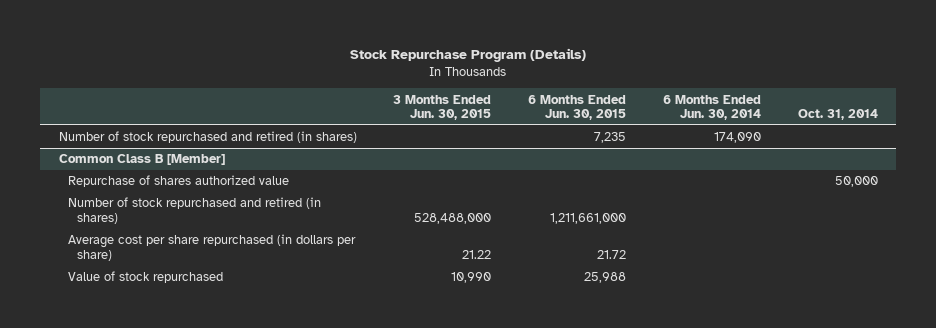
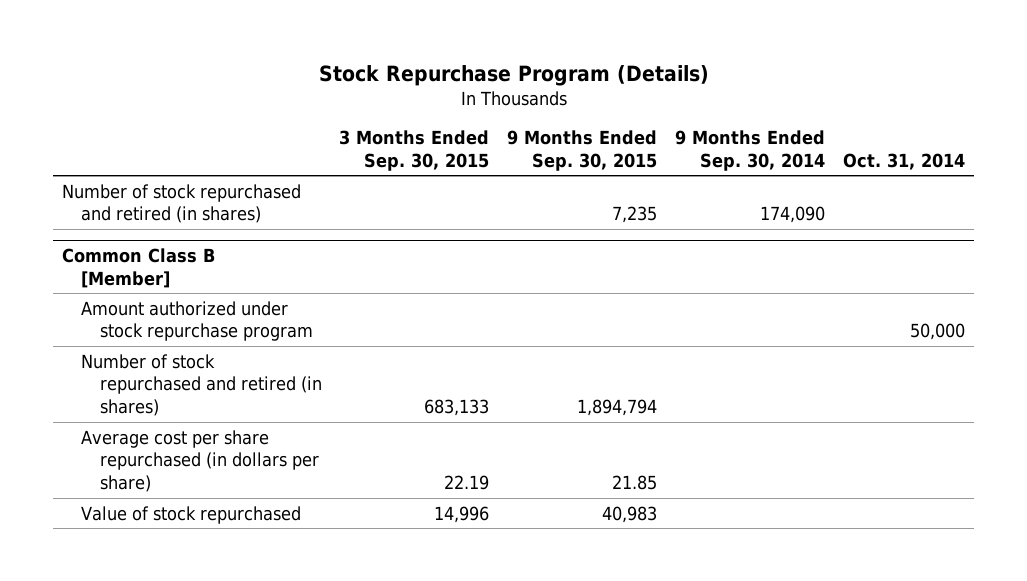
[393,94,492,120] 3 Months Ended Jun. 30, 2015 -> none
[528,94,627,120] 6 Months Ended Jun. 30, 2015 -> none
[662,94,761,120] 6 Months Ended Jun. 30, 2014 -> none
none -> [339,129,490,171] 3 Months Ended Sep. 30, 2015
none -> [507,129,658,171] 9 Months Ended Sep. 30, 2015
none -> [675,129,826,171] 9 Months Ended Sep. 30, 2014
[67,175,289,188] Repurchase of shares authorized value -> [80,300,313,342] Amount authorized under stock repurchase program

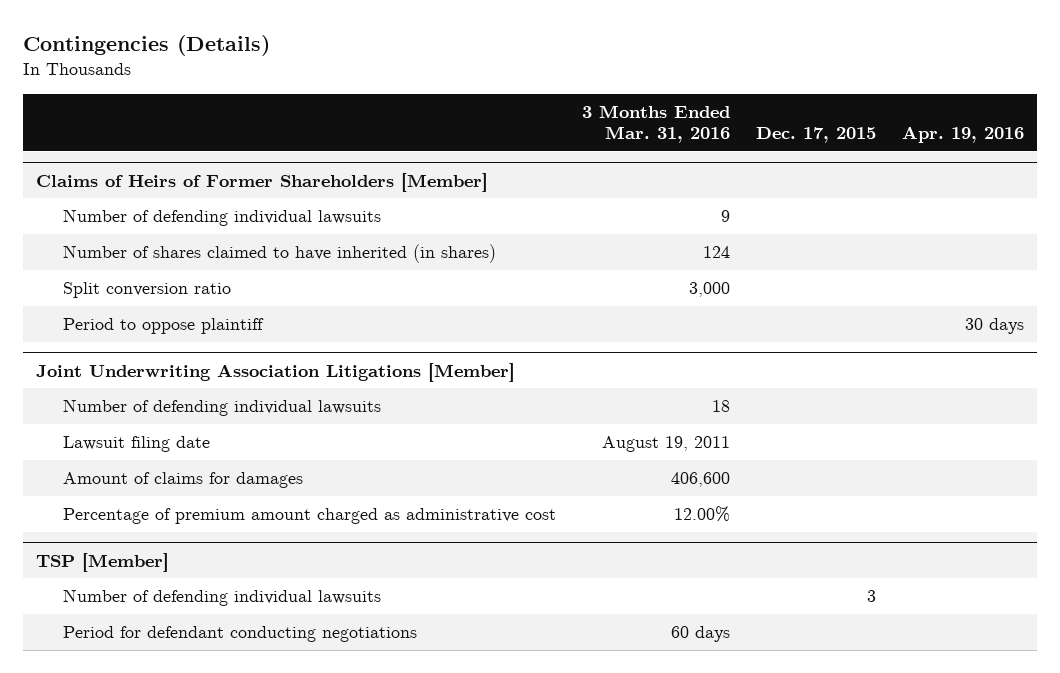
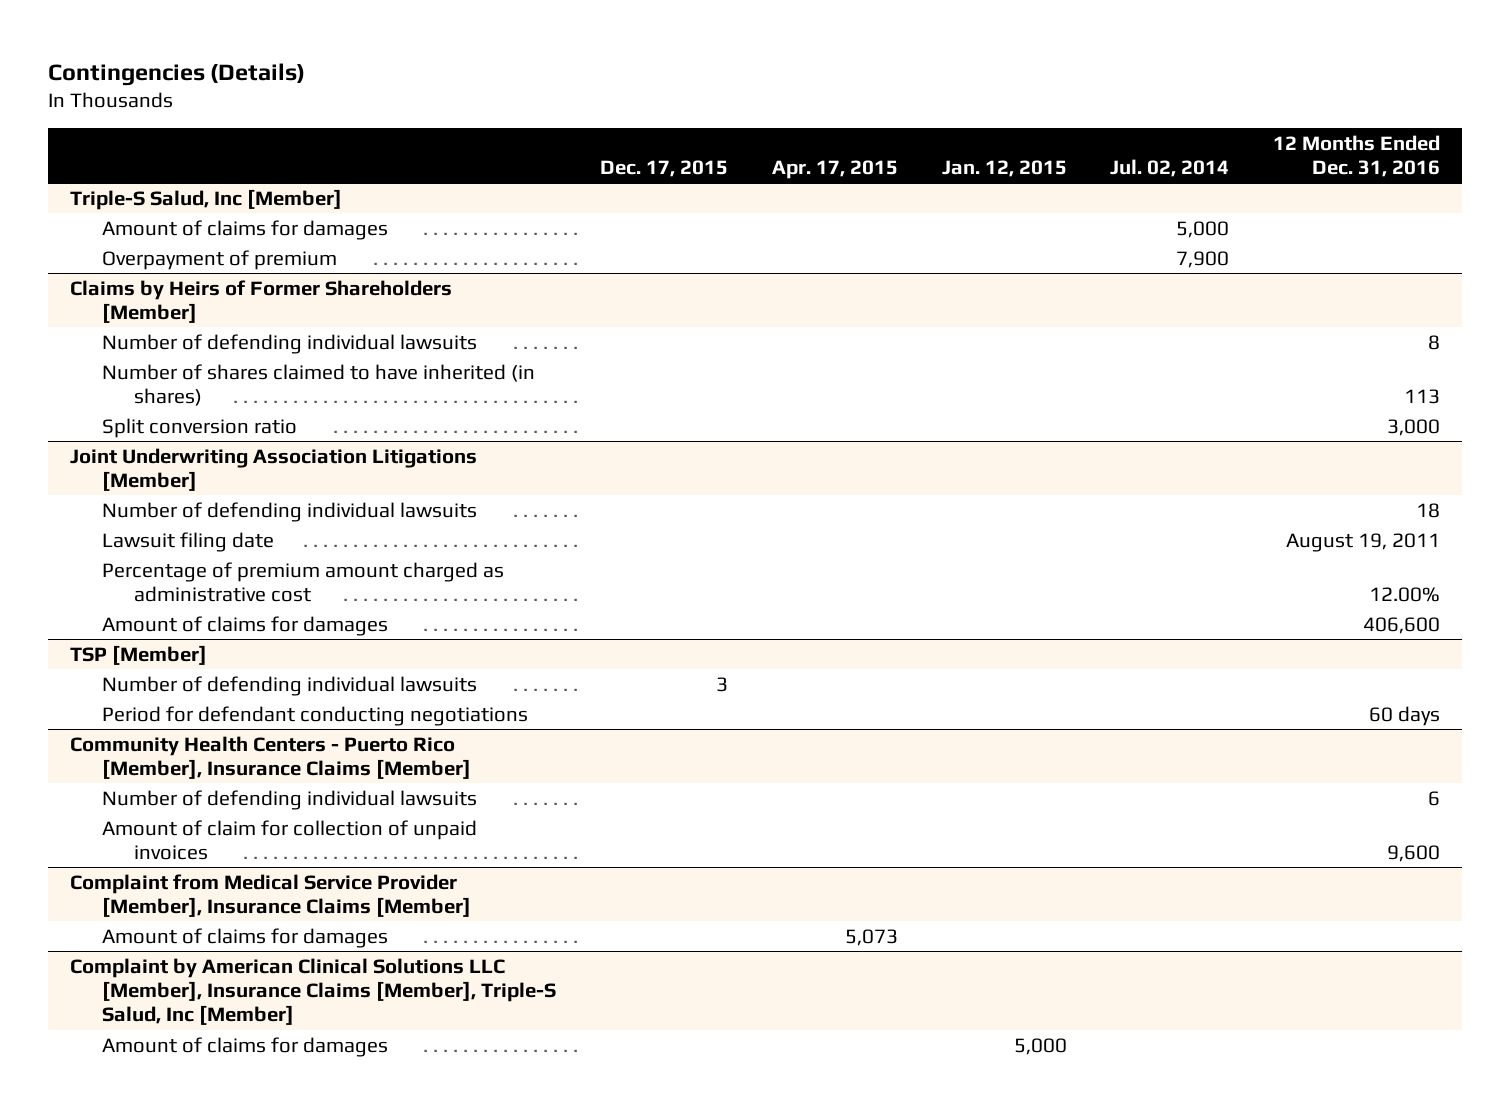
[582,104,731,144] 3 Months Ended Mar. 31, 2016 -> none
[901,126,1024,144] Apr. 19, 2016 -> none
none -> [771,159,898,179] Apr. 17, 2015
none -> [941,159,1067,177] Jan. 12, 2015
none -> [1110,158,1230,177] Jul. 02, 2014
none -> [1273,134,1441,177] 12 Months Ended Dec. 31, 2016
none -> [69,188,342,210] Triple-S Salud, Inc [Member]
none -> [101,219,388,240] Amount of claims for damages
none -> [101,249,337,270] Overpayment of premium
[35,172,488,192] Claims of Heirs of Former Shareholders [Member] -> [69,279,452,324] Claims by Heirs of Former Shareholders [Member]
[63,318,265,335] Period to oppose plaintiff -> none
[63,472,304,489] Amount of claims for damages -> [101,615,388,636] Amount of claims for damages
none -> [69,735,471,780] Community Health Centers - Puerto Rico [Member], Insurance Claims [Member]
none -> [101,789,477,810] Number of defending individual lawsuits
none -> [101,819,477,861] Amount of claim for collection of unpaid invoices
none -> [69,873,471,918] Complaint from Medical Service Provider [Member], Insurance Claims [Member]
none -> [101,927,388,948] Amount of claims for damages
none -> [69,957,556,1026] Complaint by American Clinical Solutions LLC [Member], Insurance Claims [Member], Triple-S Salud, Inc [Member]
none -> [101,1036,388,1057] Amount of claims for damages

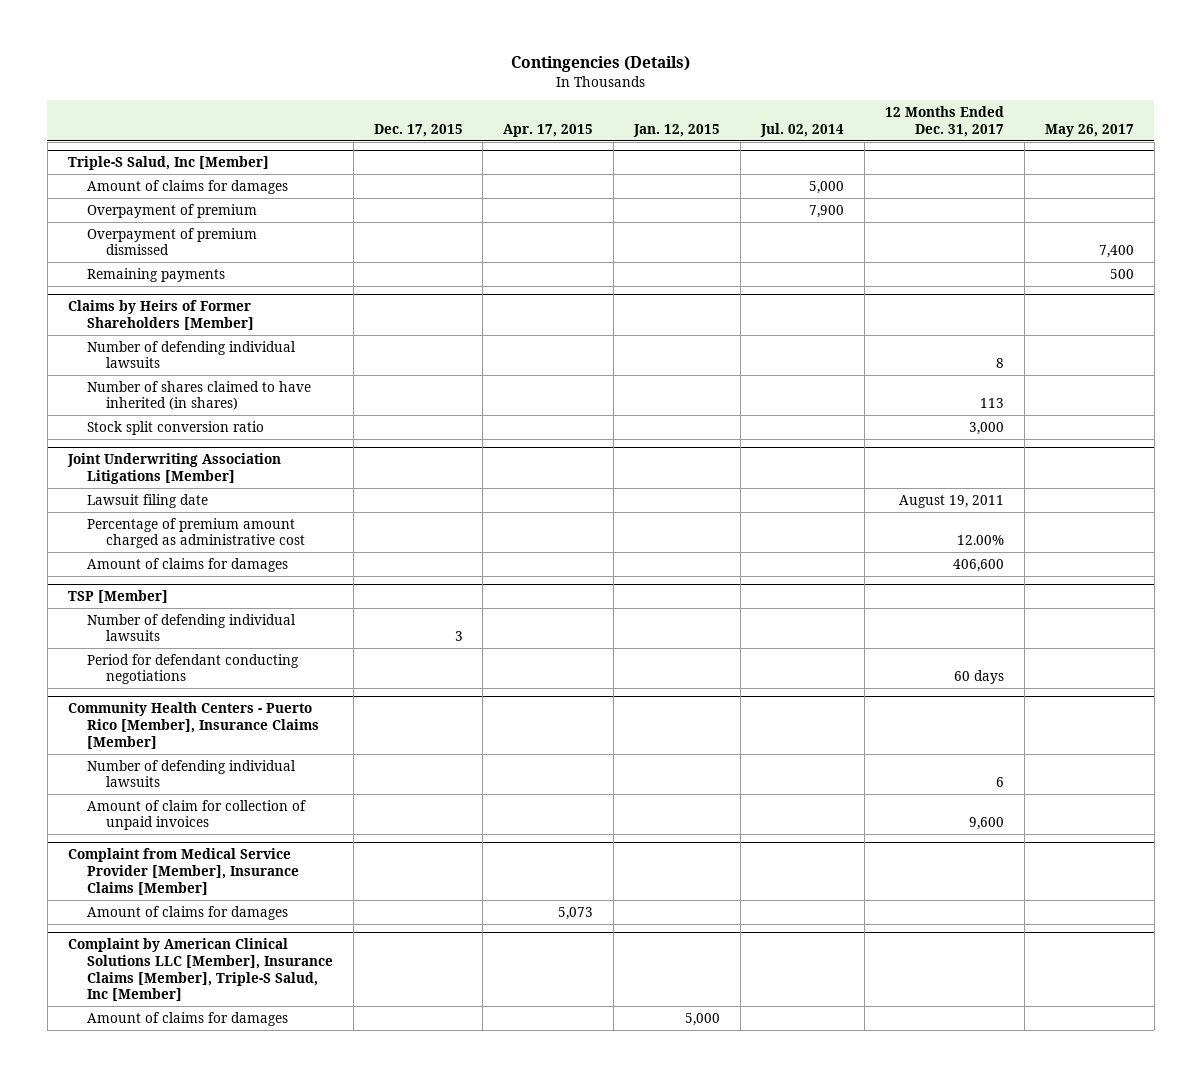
[1273,134,1441,177] 12 Months Ended Dec. 31, 2016 -> none
none -> [884,105,1004,137] 12 Months Ended Dec. 31, 2017
none -> [1044,123,1134,137] May 26, 2017
none -> [86,227,257,256] Overpayment of premium dismissed
none -> [86,267,225,282] Remaining payments
[101,417,297,438] Split conversion ratio -> [86,420,264,435] Stock split conversion ratio
[101,501,477,522] Number of defending individual lawsuits -> none

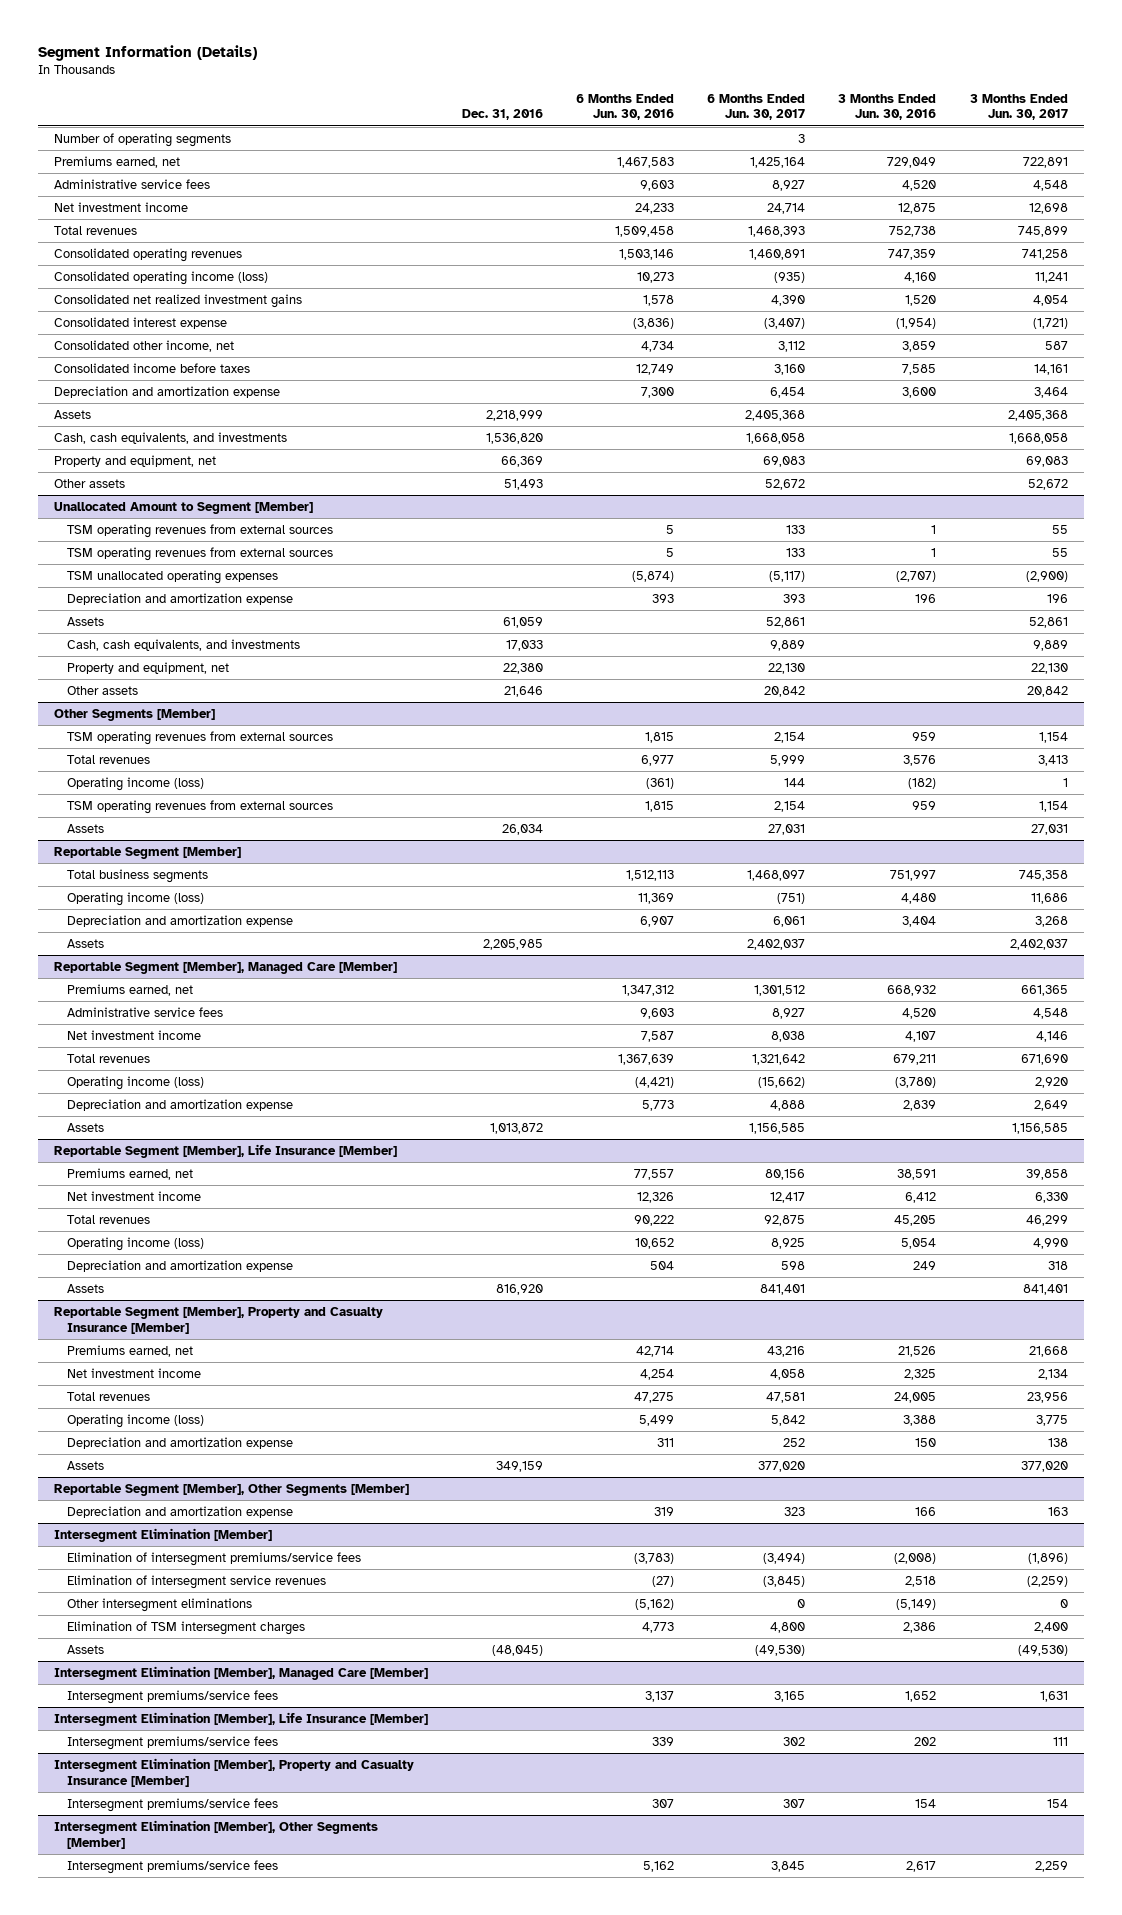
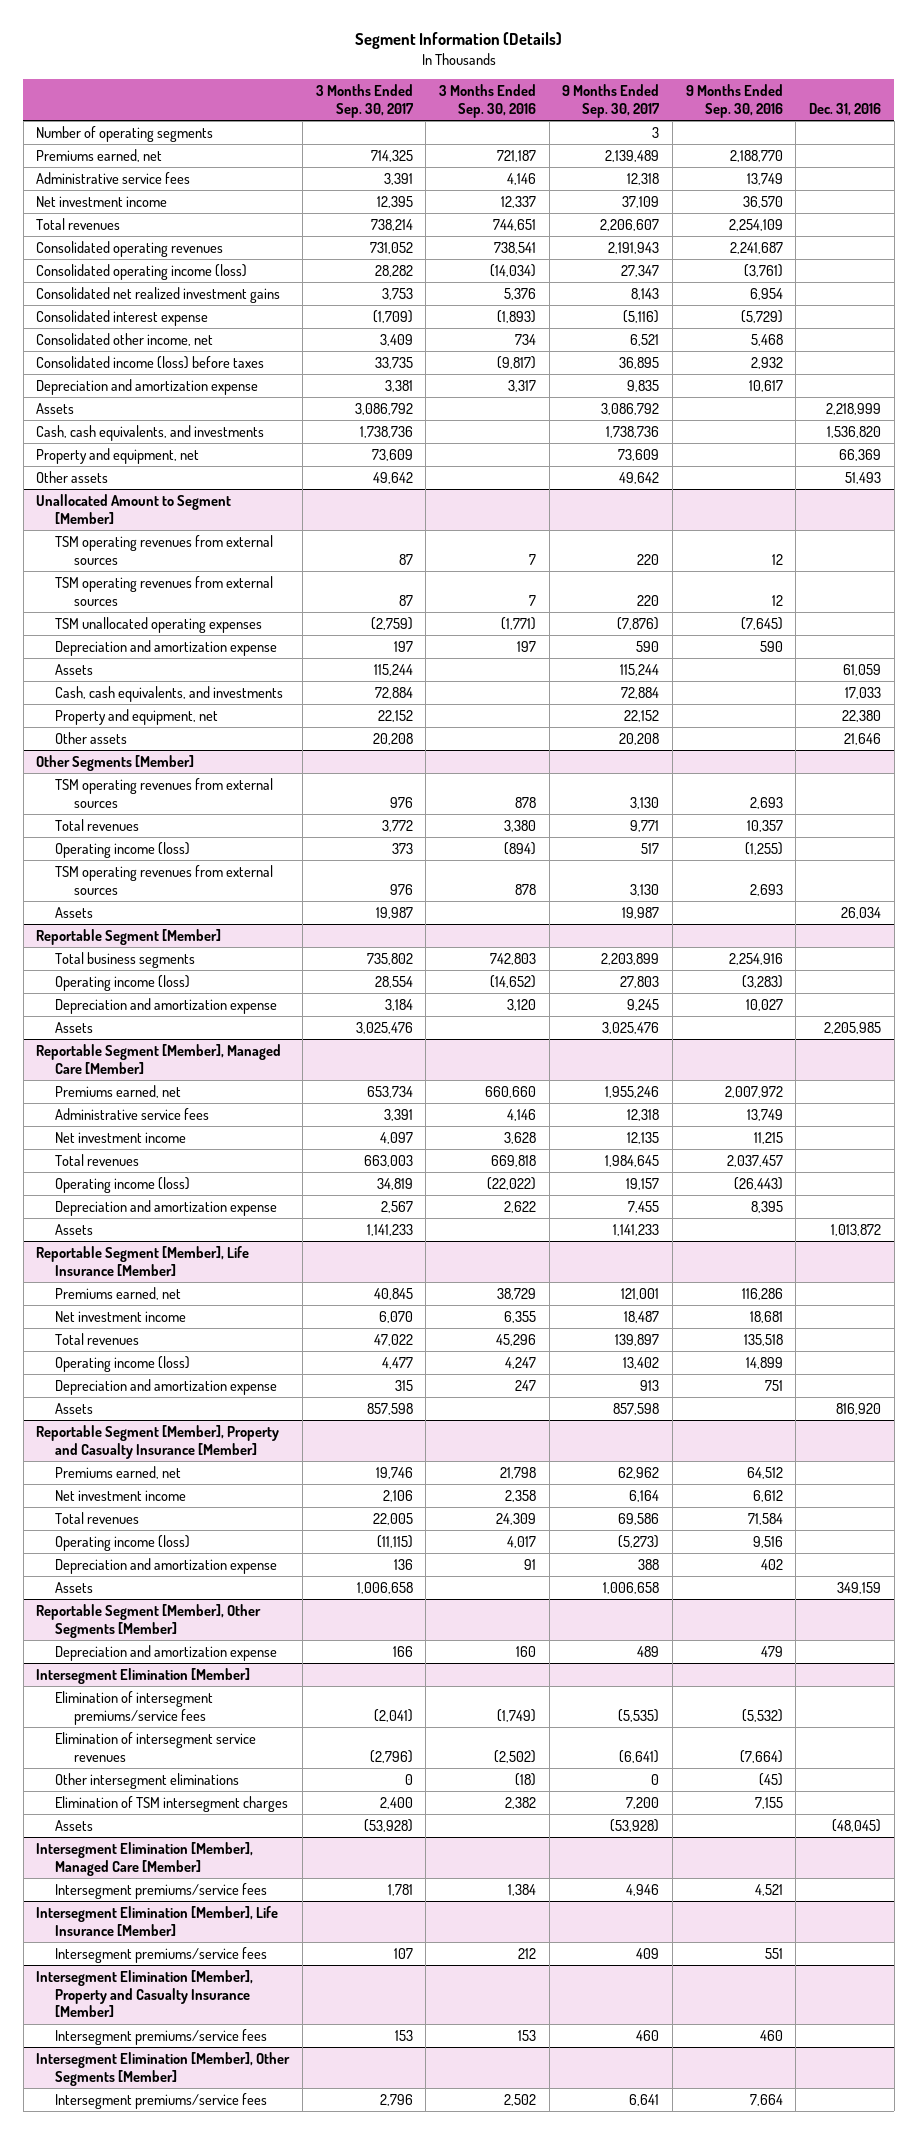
[575,93,674,121] 6 Months Ended Jun. 30, 2016 -> none
[707,93,806,121] 6 Months Ended Jun. 30, 2017 -> none
[838,93,937,121] 3 Months Ended Jun. 30, 2016 -> none
[969,93,1068,121] 3 Months Ended Jun. 30, 2017 -> none
none -> [315,84,414,118] 3 Months Ended Sep. 30, 2017
none -> [438,84,536,118] 3 Months Ended Sep. 30, 2016
none -> [562,84,661,118] 9 Months Ended Sep. 30, 2017
none -> [685,84,783,118] 9 Months Ended Sep. 30, 2016
[54,362,251,373] Consolidated income before taxes -> [36,355,265,369] Consolidated income (loss) before taxes

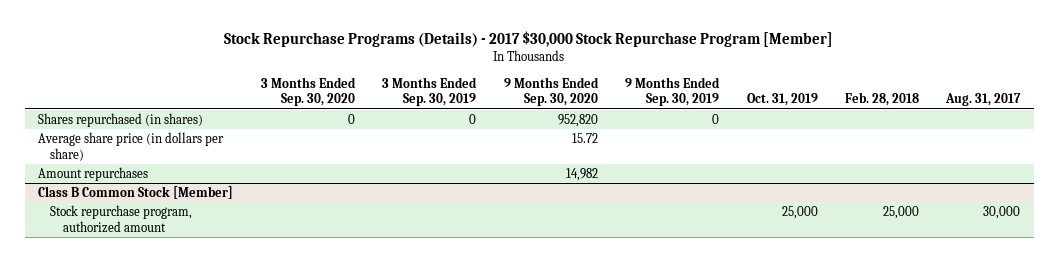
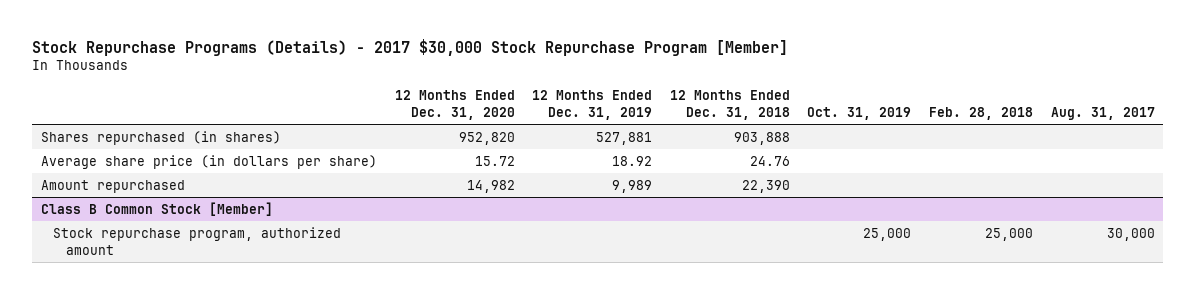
[260,76,356,107] 3 Months Ended Sep. 30, 2020 -> none
[382,76,478,107] 3 Months Ended Sep. 30, 2019 -> none
[503,76,599,107] 9 Months Ended Sep. 30, 2020 -> none
[625,76,721,107] 9 Months Ended Sep. 30, 2019 -> none
none -> [394,90,515,121] 12 Months Ended Dec. 31, 2020
none -> [532,90,653,121] 12 Months Ended Dec. 31, 2019
none -> [669,90,790,121] 12 Months Ended Dec. 31, 2018
[38,166,149,181] Amount repurchases -> [41,179,186,193] Amount repurchased

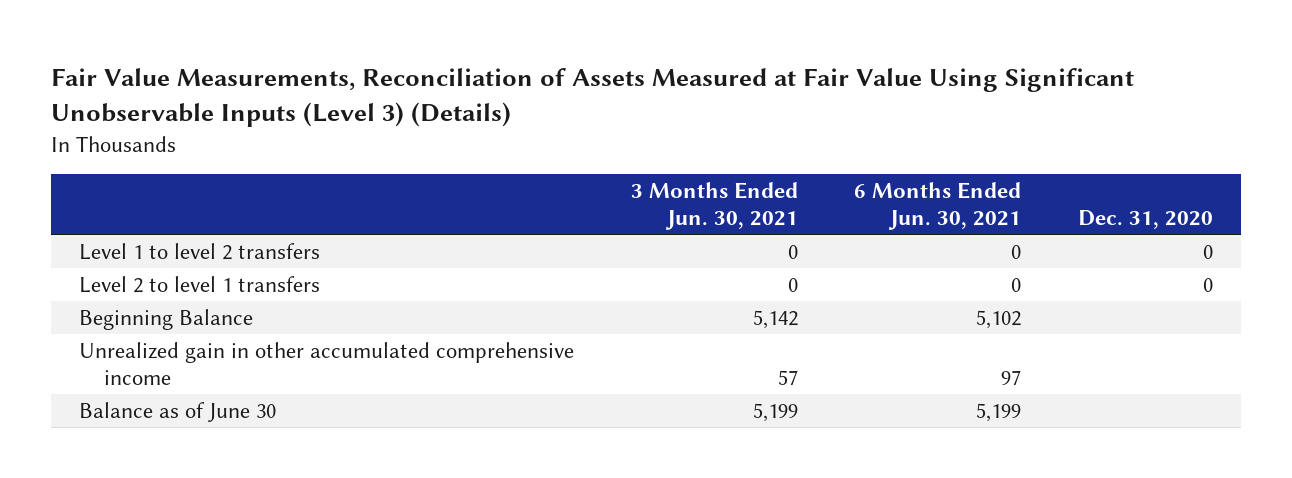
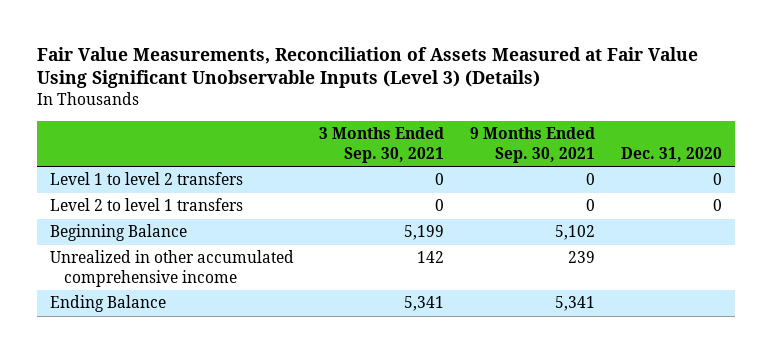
[630,182,798,230] 3 Months Ended Jun. 30, 2021 -> none
[854,182,1022,230] 6 Months Ended Jun. 30, 2021 -> none
none -> [319,127,445,163] 3 Months Ended Sep. 30, 2021
none -> [470,127,596,163] 9 Months Ended Sep. 30, 2021
[79,341,575,385] Unrealized gain in other accumulated comprehensive income -> [49,250,294,288] Unrealized in other accumulated comprehensive income
[79,401,277,422] Balance as of June 30 -> [49,295,166,313] Ending Balance

